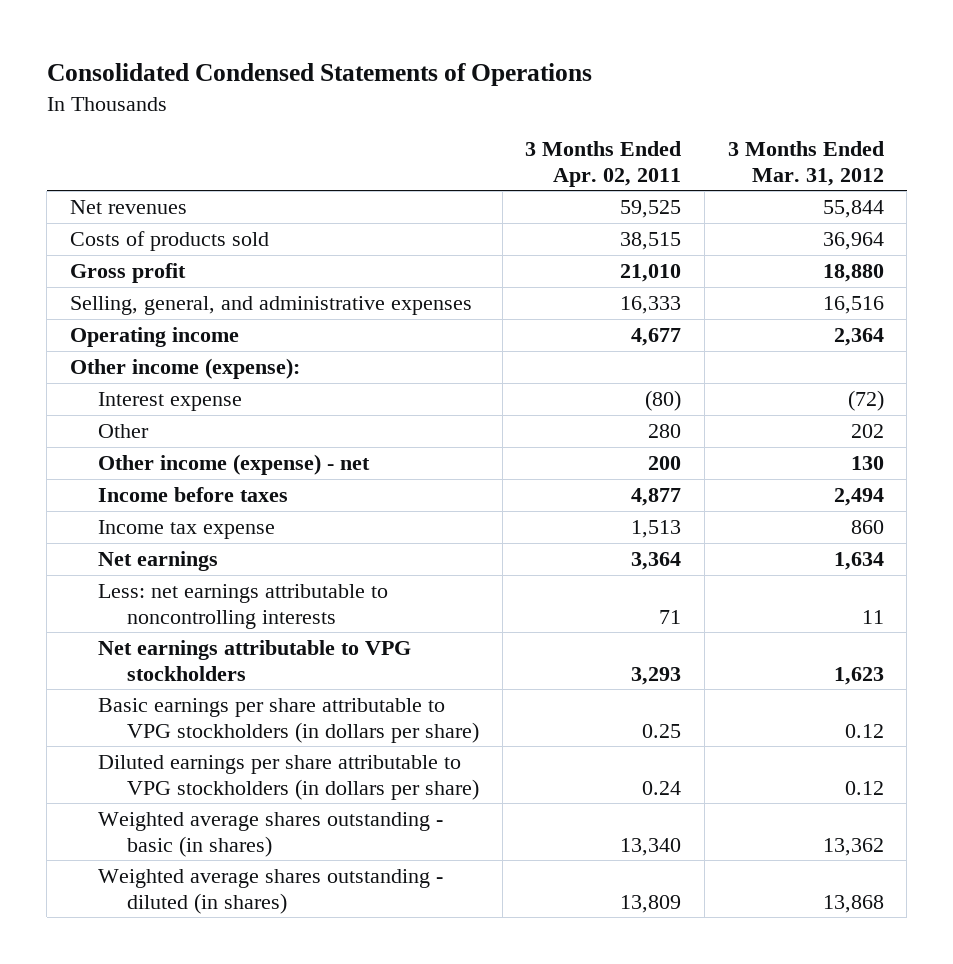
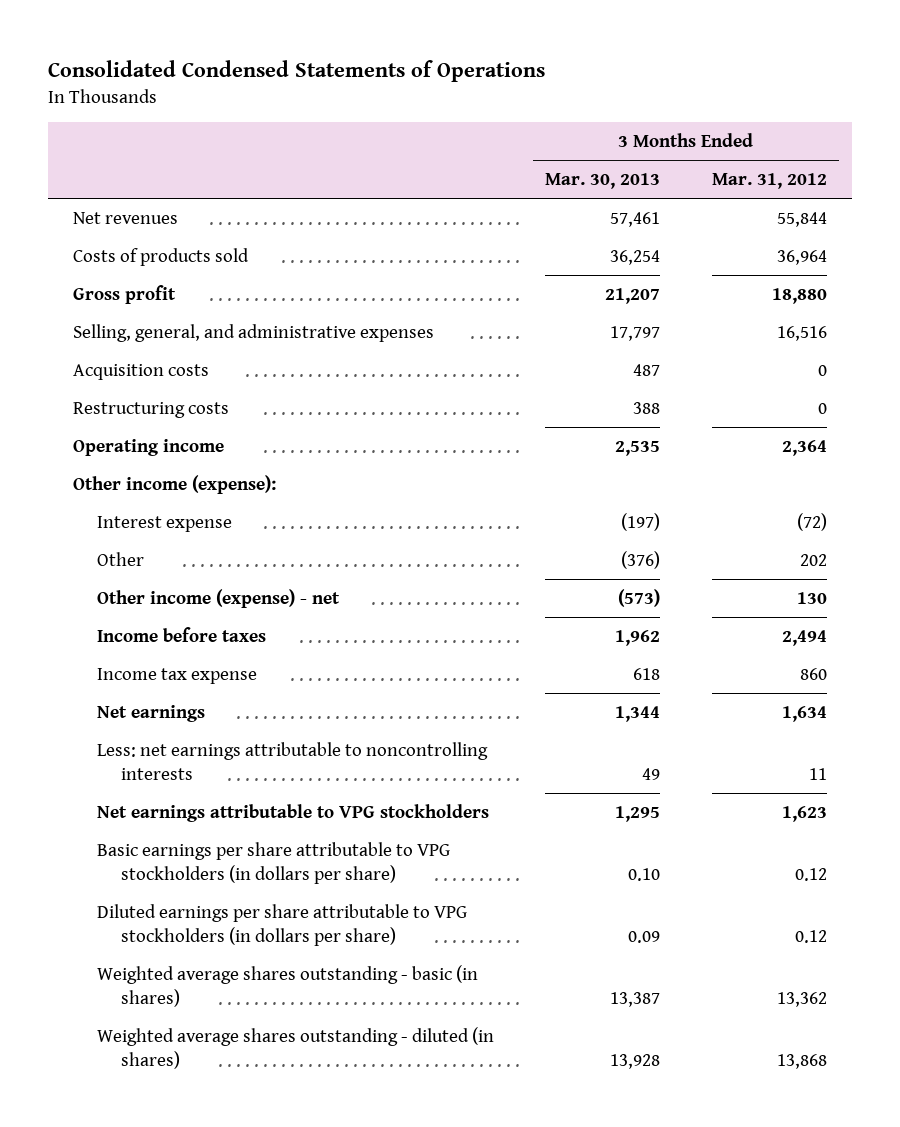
[525,140,682,187] 3 Months Ended Apr. 02, 2011 -> none
none -> [545,173,661,190] Mar. 30, 2013
none -> [73,364,210,381] Acquisition costs
none -> [73,402,230,419] Restructuring costs

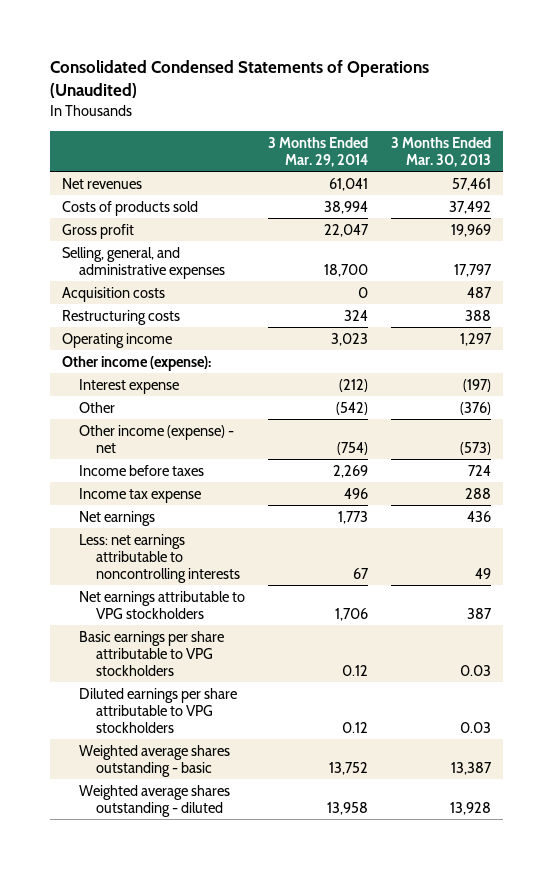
[47,60,545,83] Consolidated Condensed Statements of Operations -> [50,60,430,99] Consolidated Condensed Statements of Operations (Unaudited)
[711,173,827,190] Mar. 31, 2012 -> none
none -> [268,136,369,167] 3 Months Ended Mar. 29, 2014
[610,250,661,266] 36,254 -> [449,200,492,214] 37,492
[605,288,661,305] 21,207 -> [451,223,492,237] 19,969
[615,441,661,457] 2,535 -> [460,332,493,346] 1,297
[615,630,661,647] 1,962 -> [468,464,492,476] 724
[633,668,661,681] 618 -> [465,487,492,499] 288
[615,706,661,723] 1,344 -> [467,510,492,522] 436
[615,806,661,823] 1,295 -> [467,607,493,619] 387
[97,842,451,884] Basic earnings per share attributable to VPG stockholders (in dollars per share) -> [78,630,224,677] Basic earnings per share attributable to VPG stockholders
[628,867,661,881] 0.10 -> [460,665,492,677] 0.03
[97,904,468,946] Diluted earnings per share attributable to VPG stockholders (in dollars per share) -> [78,687,237,734] Diluted earnings per share attributable to VPG stockholders
[628,930,661,943] 0.09 -> [460,722,492,734] 0.03
[97,965,479,1007] Weighted average shares outstanding - basic (in shares) -> [78,744,230,777] Weighted average shares outstanding - basic
[97,1027,495,1069] Weighted average shares outstanding - diluted (in shares) -> [78,784,230,817] Weighted average shares outstanding - diluted

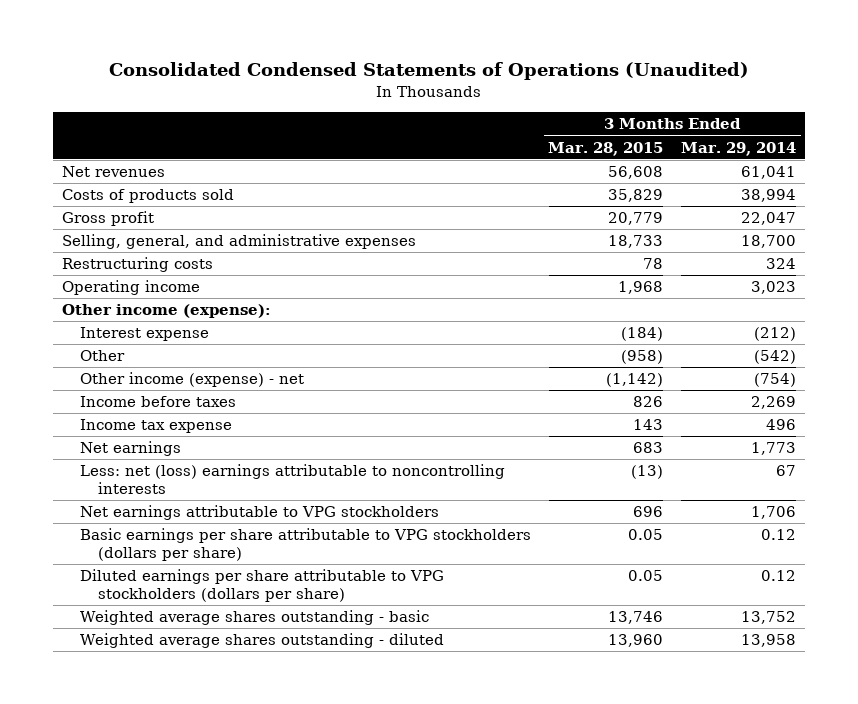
[391,136,492,167] 3 Months Ended Mar. 30, 2013 -> none
none -> [548,141,664,156] Mar. 28, 2015
[62,286,166,302] Acquisition costs -> none
[78,533,240,584] Less: net earnings attributable to noncontrolling interests -> [79,464,505,494] Less: net (loss) earnings attributable to noncontrolling interests
[78,630,224,677] Basic earnings per share attributable to VPG stockholders -> [79,528,531,561] Basic earnings per share attributable to VPG stockholders (dollars per share)
[78,687,237,734] Diluted earnings per share attributable to VPG stockholders -> [79,569,444,602] Diluted earnings per share attributable to VPG stockholders (dollars per share)

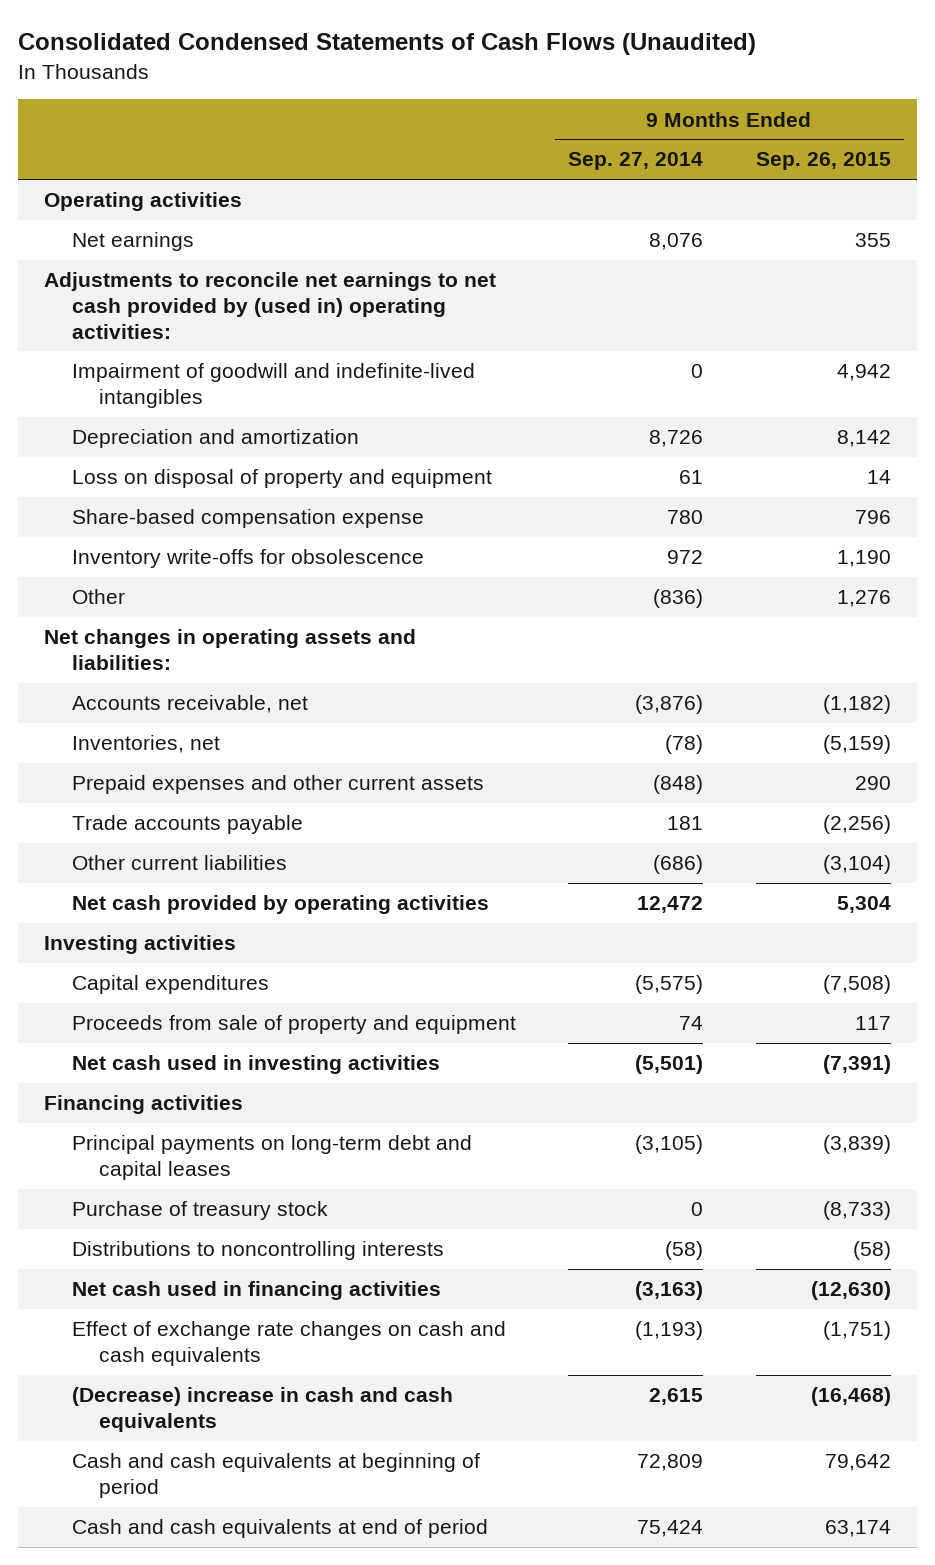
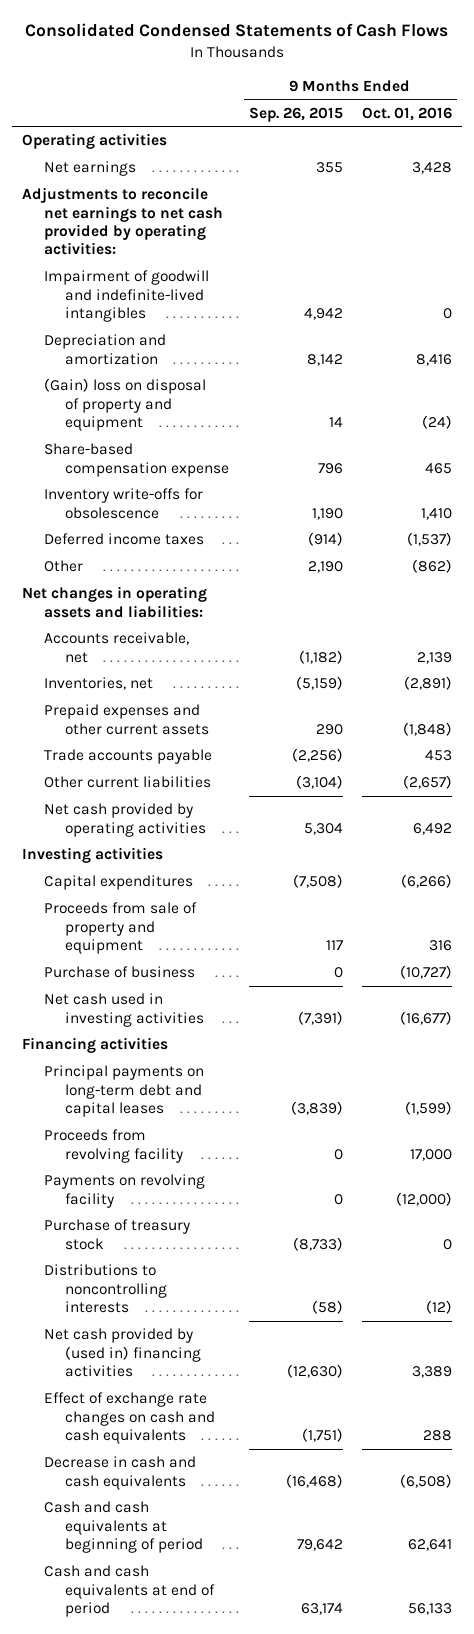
[17,33,756,56] Consolidated Condensed Statements of Cash Flows (Unaudited) -> [25,23,449,38] Consolidated Condensed Statements of Cash Flows
[568,152,704,171] Sep. 27, 2014 -> none
none -> [362,106,453,121] Oct. 01, 2016
[44,272,497,339] Adjustments to reconcile net earnings to net cash provided by (used in) operating activities: -> [22,187,223,255] Adjustments to reconcile net earnings to net cash provided by operating activities:
[71,469,492,489] Loss on disposal of property and equipment -> [43,378,206,431] (Gain) loss on disposal of property and equipment
none -> [43,533,204,546] Deferred income taxes
[836,590,891,608] 1,276 -> [307,561,343,574] 2,190
none -> [43,966,195,979] Purchase of business
none -> [43,1129,184,1163] Proceeds from revolving facility
none -> [43,1174,205,1208] Payments on revolving facility
[71,1281,441,1301] Net cash used in financing activities -> [43,1328,202,1377] Net cash provided by (used in) financing activities
[71,1387,453,1432] (Decrease) increase in cash and cash equivalents -> [43,1456,196,1490] Decrease in cash and cash equivalents

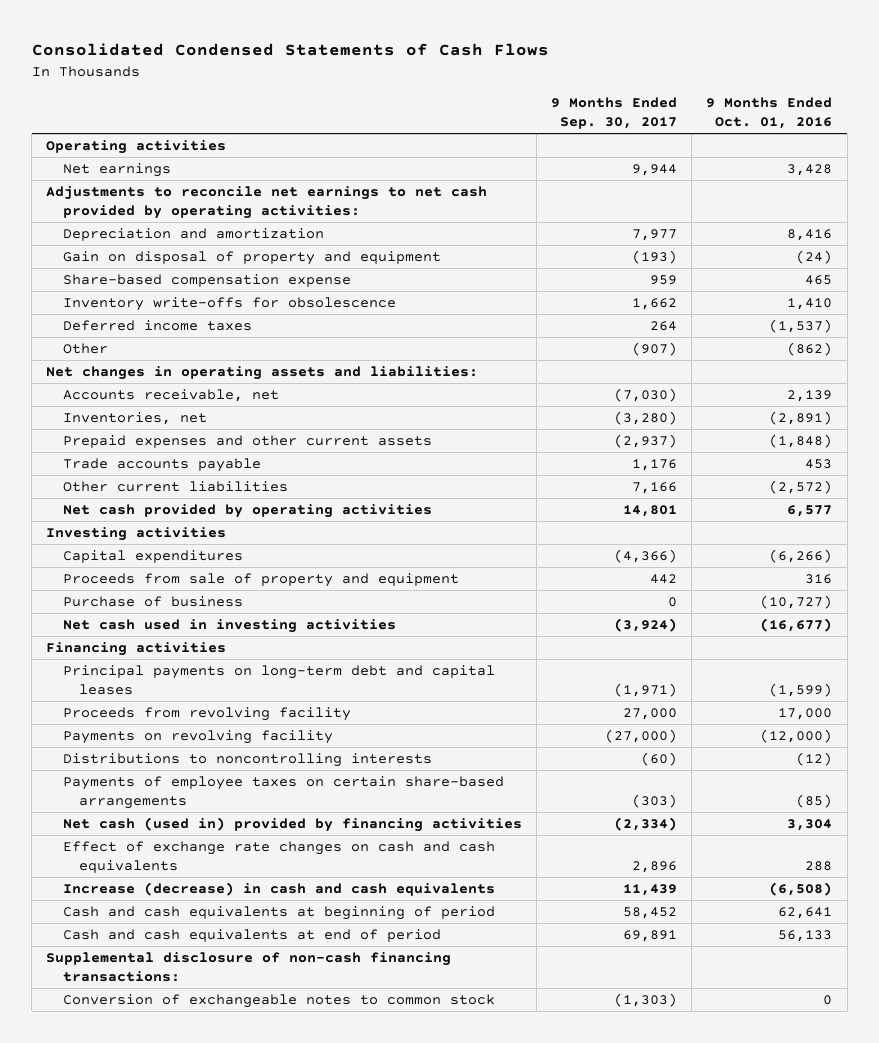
[248,106,343,122] Sep. 26, 2015 -> none
none -> [551,97,678,130] 9 Months Ended Sep. 30, 2017
[43,270,209,322] Impairment of goodwill and indefinite-lived intangibles -> none
[43,378,206,431] (Gain) loss on disposal of property and equipment -> [62,250,441,265] Gain on disposal of property and equipment
[403,775,453,790] (2,657) -> [769,479,833,494] (2,572)
[413,822,453,835] 6,492 -> [787,504,833,517] 6,577
[43,1219,190,1250] Purchase of treasury stock -> none
none -> [62,775,504,809] Payments of employee taxes on certain share-based arrangements
[43,1328,202,1377] Net cash provided by (used in) financing activities -> [62,816,522,832] Net cash (used in) provided by financing activities
[412,1365,453,1378] 3,389 -> [787,818,833,831] 3,304
[43,1456,196,1490] Decrease in cash and cash equivalents -> [62,881,495,896] Increase (decrease) in cash and cash equivalents
none -> [46,951,452,982] Supplemental disclosure of non-cash financing transactions:
none -> [62,993,495,1008] Conversion of exchangeable notes to common stock

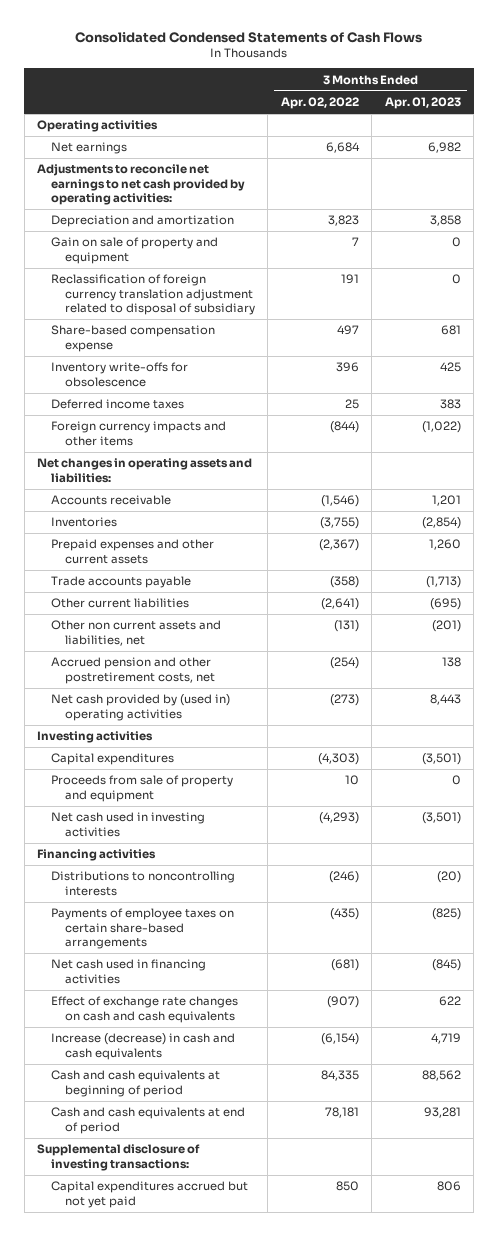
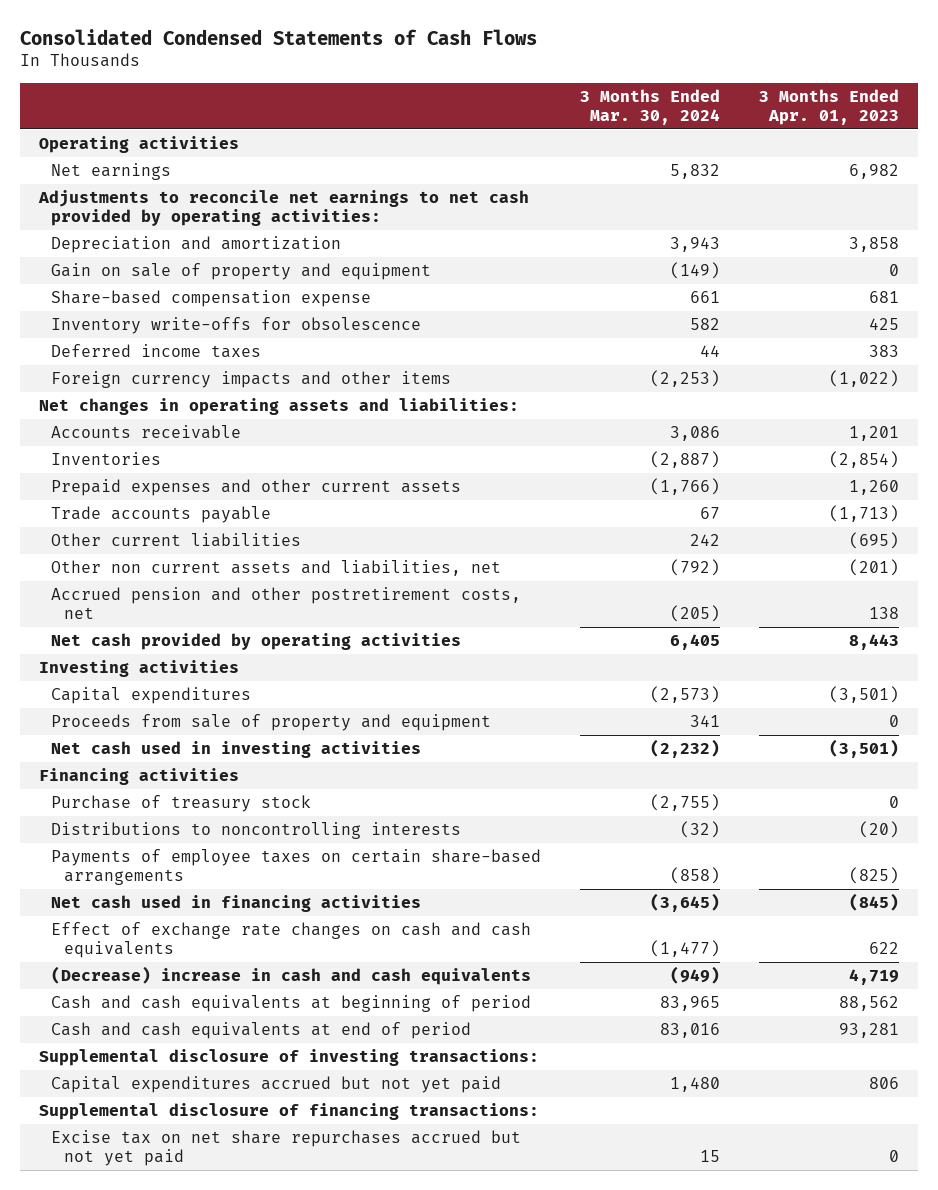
[280,97,359,110] Apr. 02, 2022 -> none
none -> [580,88,721,126] 3 Months Ended Mar. 30, 2024
[50,274,255,316] Reclassification of foreign currency translation adjustment related to disposal of subsidiary -> none
[50,694,230,721] Net cash provided by (used in) operating activities -> [51,633,462,651] Net cash provided by operating activities
none -> [51,795,312,813] Purchase of treasury stock
[50,1033,235,1060] Increase (decrease) in cash and cash equivalents -> [51,966,532,986] (Decrease) increase in cash and cash equivalents
none -> [38,1103,539,1121] Supplemental disclosure of financing transactions:
none -> [51,1130,522,1167] Excise tax on net share repurchases accrued but not yet paid

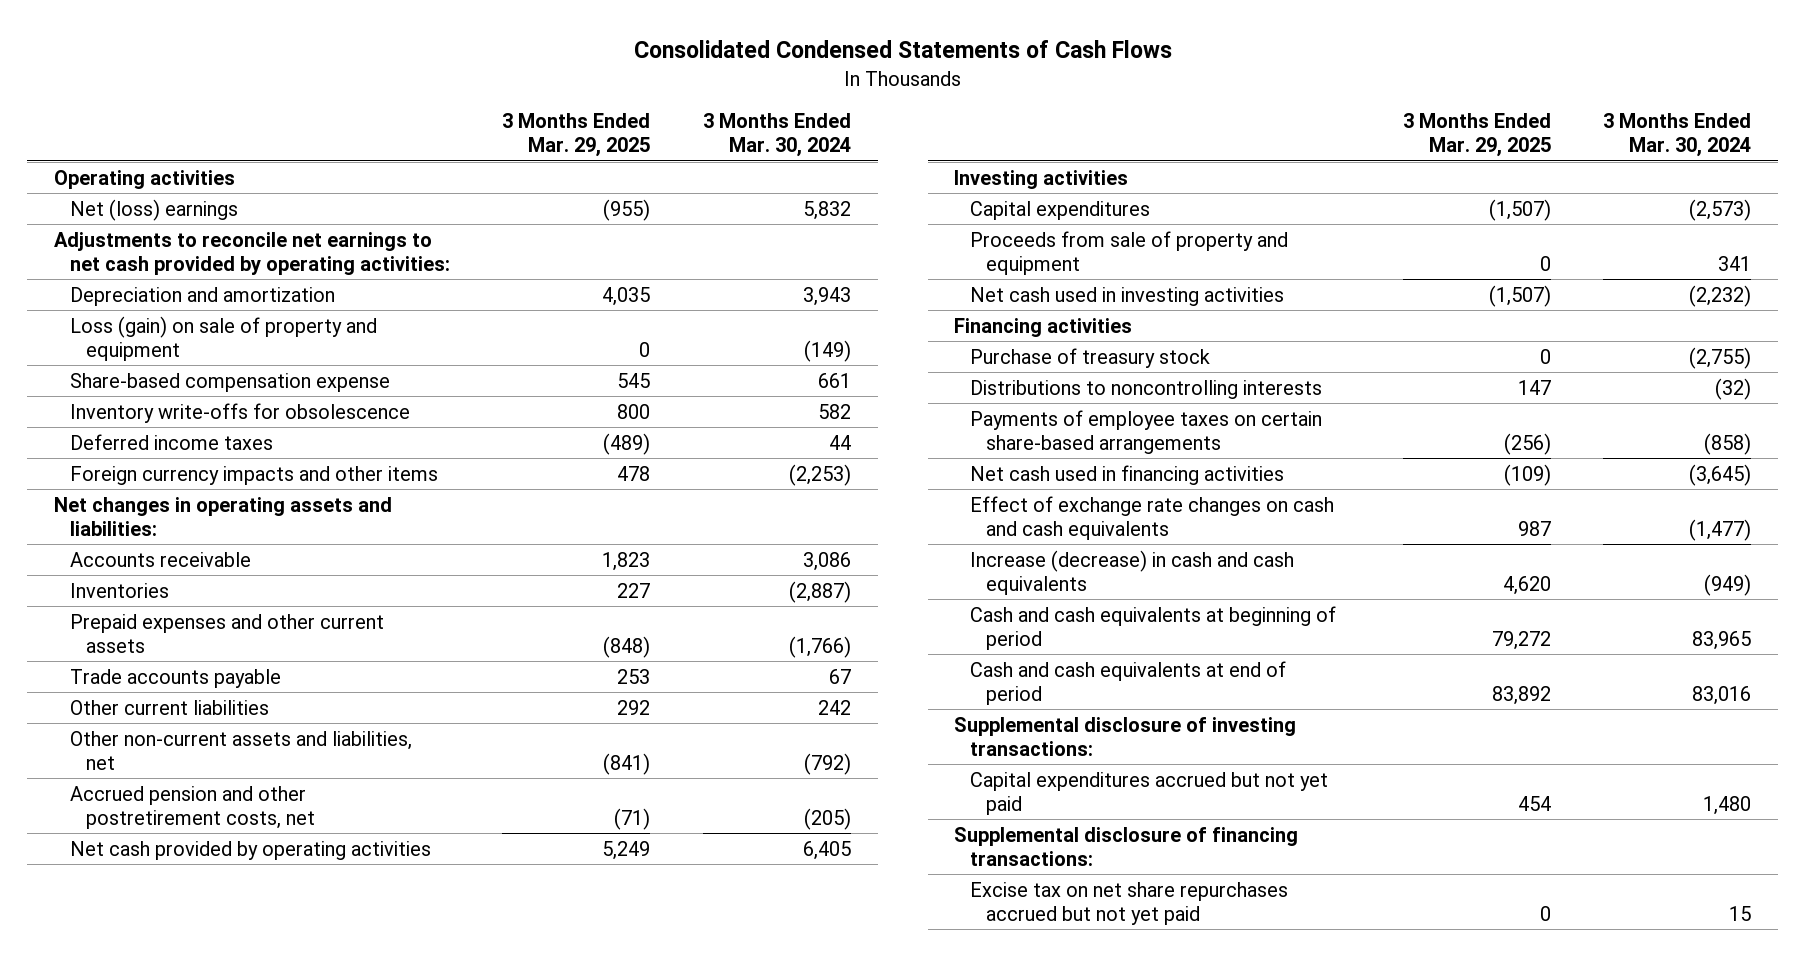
[758,88,899,126] 3 Months Ended Apr. 01, 2023 -> none
none -> [502,113,651,158] 3 Months Ended Mar. 29, 2025
[51,163,172,181] Net earnings -> [69,198,238,221] Net (loss) earnings
[51,263,432,281] Gain on sale of property and equipment -> [69,315,377,361] Loss (gain) on sale of property and equipment
[51,560,502,577] Other non current assets and liabilities, net -> [69,730,412,770] Other non-current assets and liabilities, net
[51,966,532,986] (Decrease) increase in cash and cash equivalents -> [969,549,1294,595] Increase (decrease) in cash and cash equivalents

